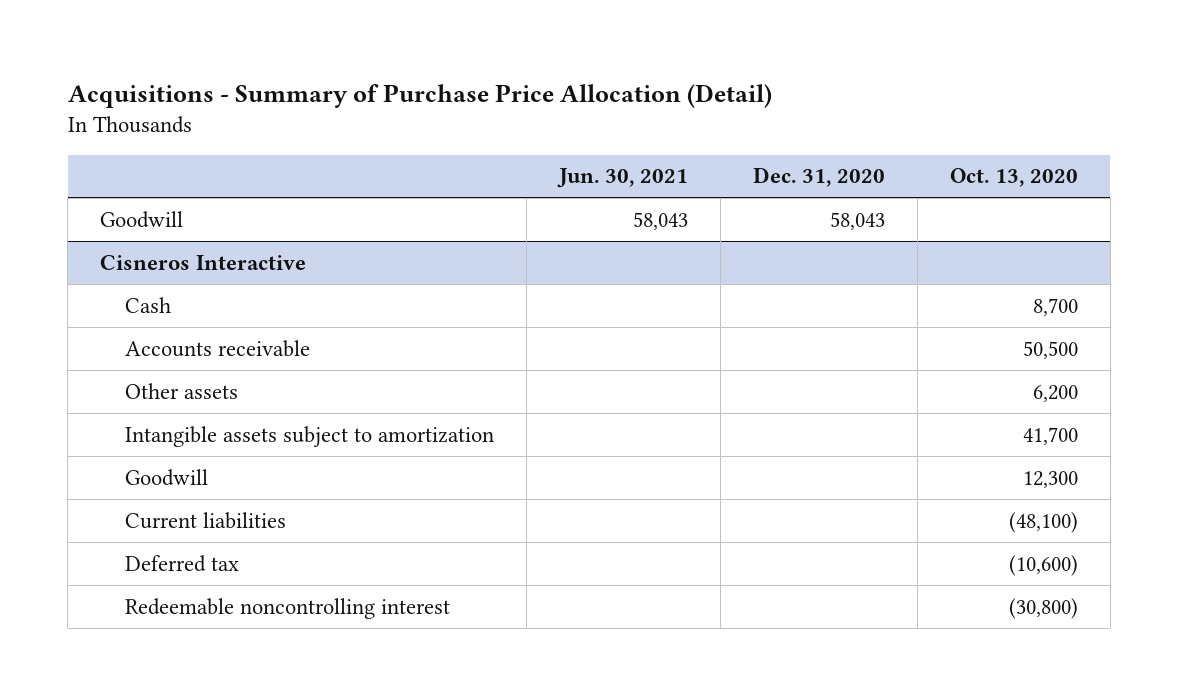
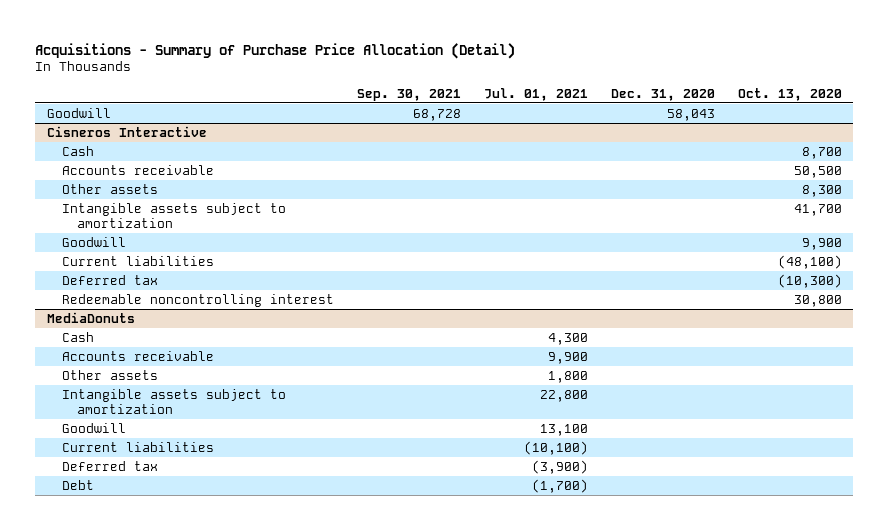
[557,168,689,189] Jun. 30, 2021 -> none
none -> [356,88,461,101] Sep. 30, 2021
none -> [483,87,588,101] Jul. 01, 2021
[1033,384,1079,402] 6,200 -> [801,184,842,197] 8,300
[1023,470,1079,488] 12,300 -> [801,237,842,250] 9,900
[1009,554,1079,576] (10,600) -> [777,273,842,288] (10,300)
[1009,597,1079,619] (30,800) -> [793,294,842,307] 30,800
none -> [46,311,135,323] MediaDonuts
none -> [61,331,94,342] Cash
none -> [61,350,214,361] Accounts receivable
none -> [61,369,158,380] Other assets
none -> [61,388,286,414] Intangible assets subject to amortization
none -> [61,422,126,433] Goodwill
none -> [61,441,214,452] Current liabilities
none -> [61,460,158,471] Deferred tax
none -> [61,479,94,490] Debt

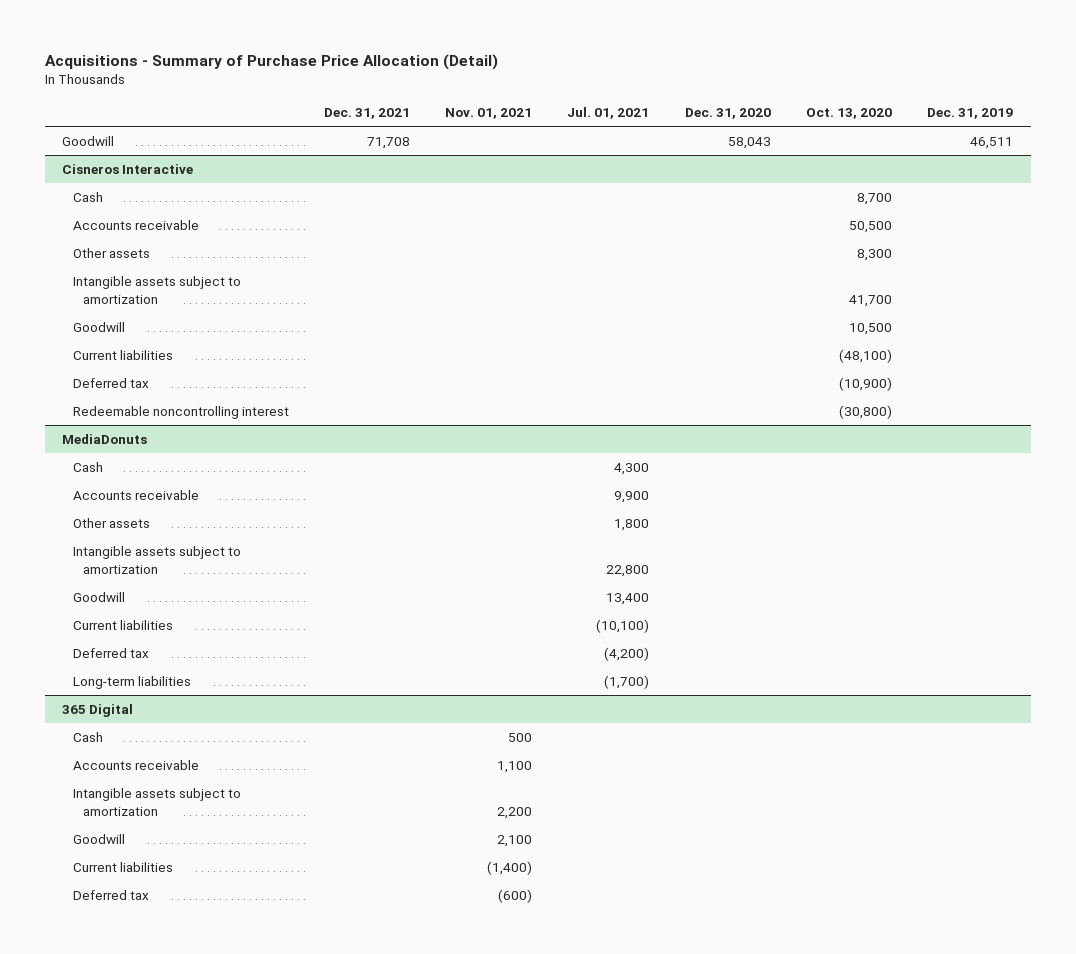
[356,88,461,101] Sep. 30, 2021 -> none
none -> [323,108,410,120] Dec. 31, 2021
none -> [445,108,533,120] Nov. 01, 2021
none -> [927,108,1014,120] Dec. 31, 2019
[801,237,842,250] 9,900 -> [849,323,893,336] 10,500
[777,273,842,288] (10,300) -> [839,377,893,392] (10,900)
[793,294,842,307] 30,800 -> [839,405,893,420] (30,800)
[539,423,588,436] 13,100 -> [606,593,650,606] 13,400
[531,459,588,474] (3,900) -> [604,647,650,662] (4,200)
[61,479,94,490] Debt -> [72,676,191,690] Long-term liabilities
none -> [62,704,134,718] 365 Digital
none -> [72,732,103,743] Cash
none -> [72,760,199,771] Accounts receivable
none -> [72,788,241,816] Intangible assets subject to amortization
none -> [72,834,125,845] Goodwill
none -> [72,862,173,873] Current liabilities
none -> [72,890,149,901] Deferred tax

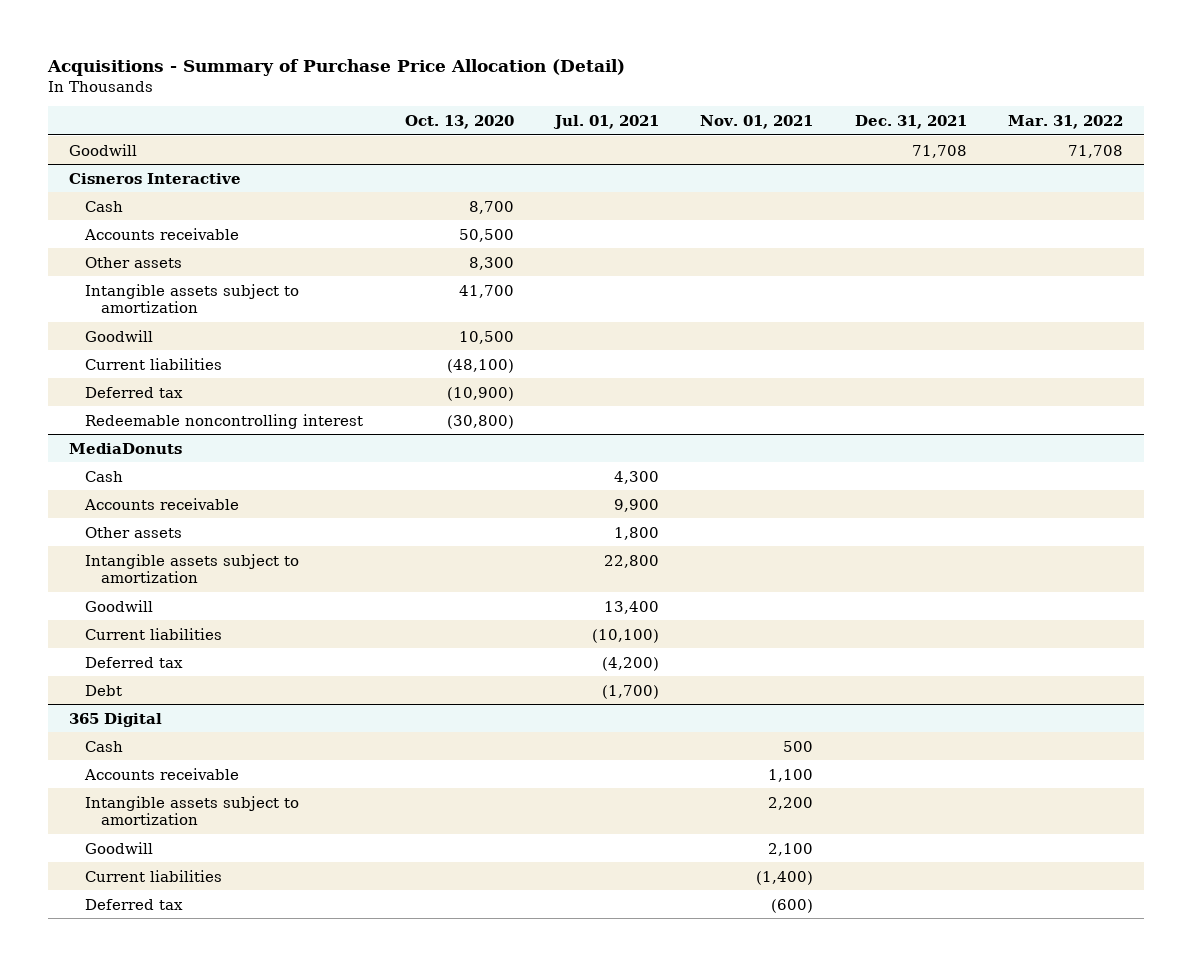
[684,108,771,120] Dec. 31, 2020 -> none
[927,108,1014,120] Dec. 31, 2019 -> none
none -> [1007,115,1123,130] Mar. 31, 2022
[72,676,191,690] Long-term liabilities -> [85,684,123,696] Debt

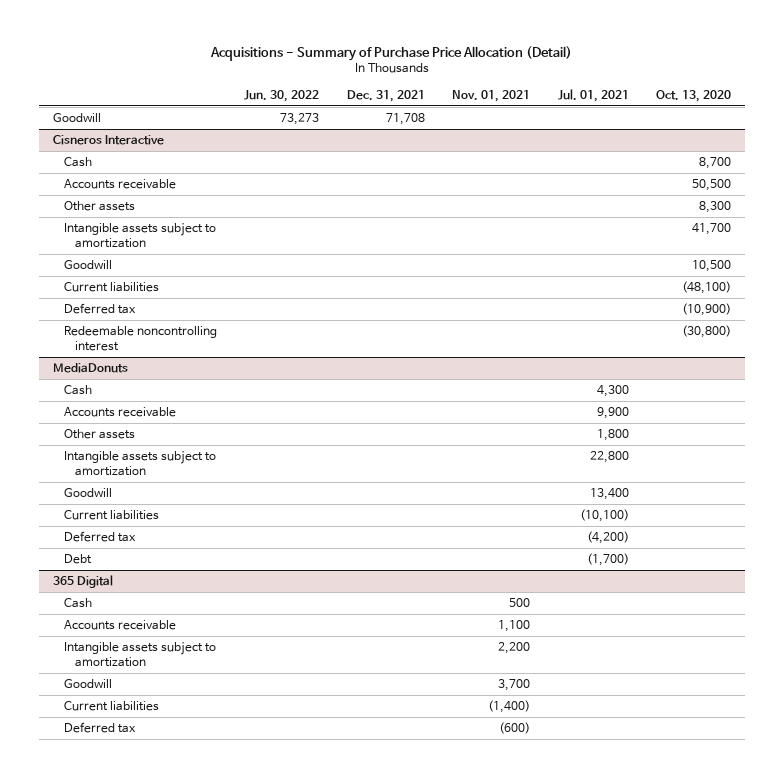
[1007,115,1123,130] Mar. 31, 2022 -> none
none -> [244,89,320,102] Jun. 30, 2022
[768,842,814,856] 2,100 -> [498,679,531,692] 3,700

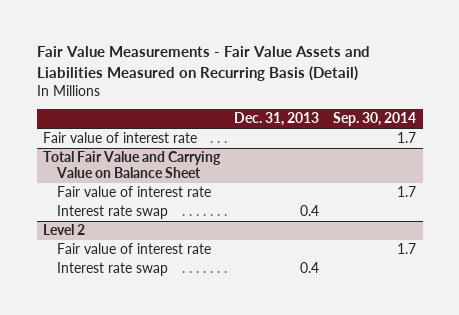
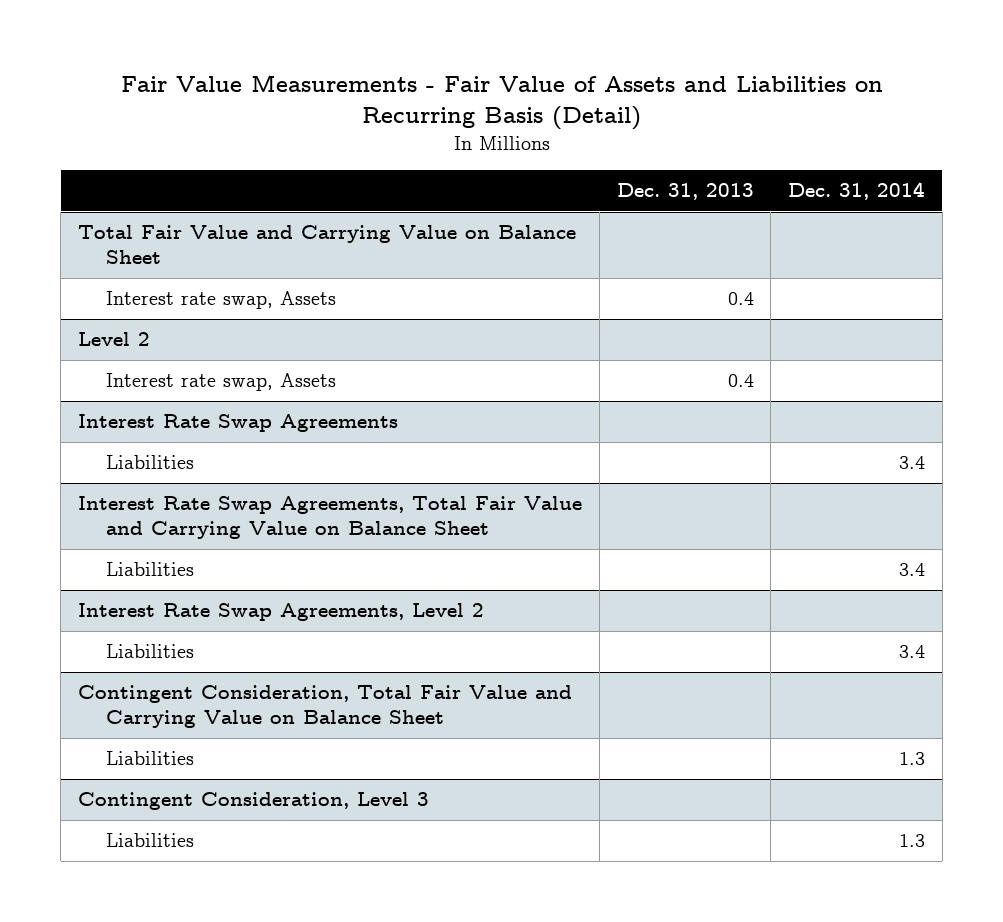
[36,46,370,81] Fair Value Measurements - Fair Value Assets and Liabilities Measured on Recurring Basis (Detail) -> [120,74,883,131] Fair Value Measurements - Fair Value of Assets and Liabilities on Recurring Basis (Detail)
[332,112,416,127] Sep. 30, 2014 -> none
none -> [788,182,926,201] Dec. 31, 2014
[43,132,198,144] Fair value of interest rate -> none
[56,186,211,198] Fair value of interest rate -> none
[56,205,168,220] Interest rate swap -> [106,291,337,310] Interest rate swap, Assets
[56,243,211,255] Fair value of interest rate -> none
[56,262,168,277] Interest rate swap -> [106,373,337,392] Interest rate swap, Assets
none -> [77,414,398,433] Interest Rate Swap Agreements
none -> [106,455,195,470] Liabilities
none -> [77,496,582,540] Interest Rate Swap Agreements, Total Fair Value and Carrying Value on Balance Sheet
none -> [106,562,195,577] Liabilities
none -> [77,603,484,622] Interest Rate Swap Agreements, Level 2
none -> [106,644,195,659] Liabilities
none -> [77,685,572,729] Contingent Consideration, Total Fair Value and Carrying Value on Balance Sheet
none -> [106,751,195,766] Liabilities
none -> [77,792,429,811] Contingent Consideration, Level 3
none -> [106,833,195,848] Liabilities

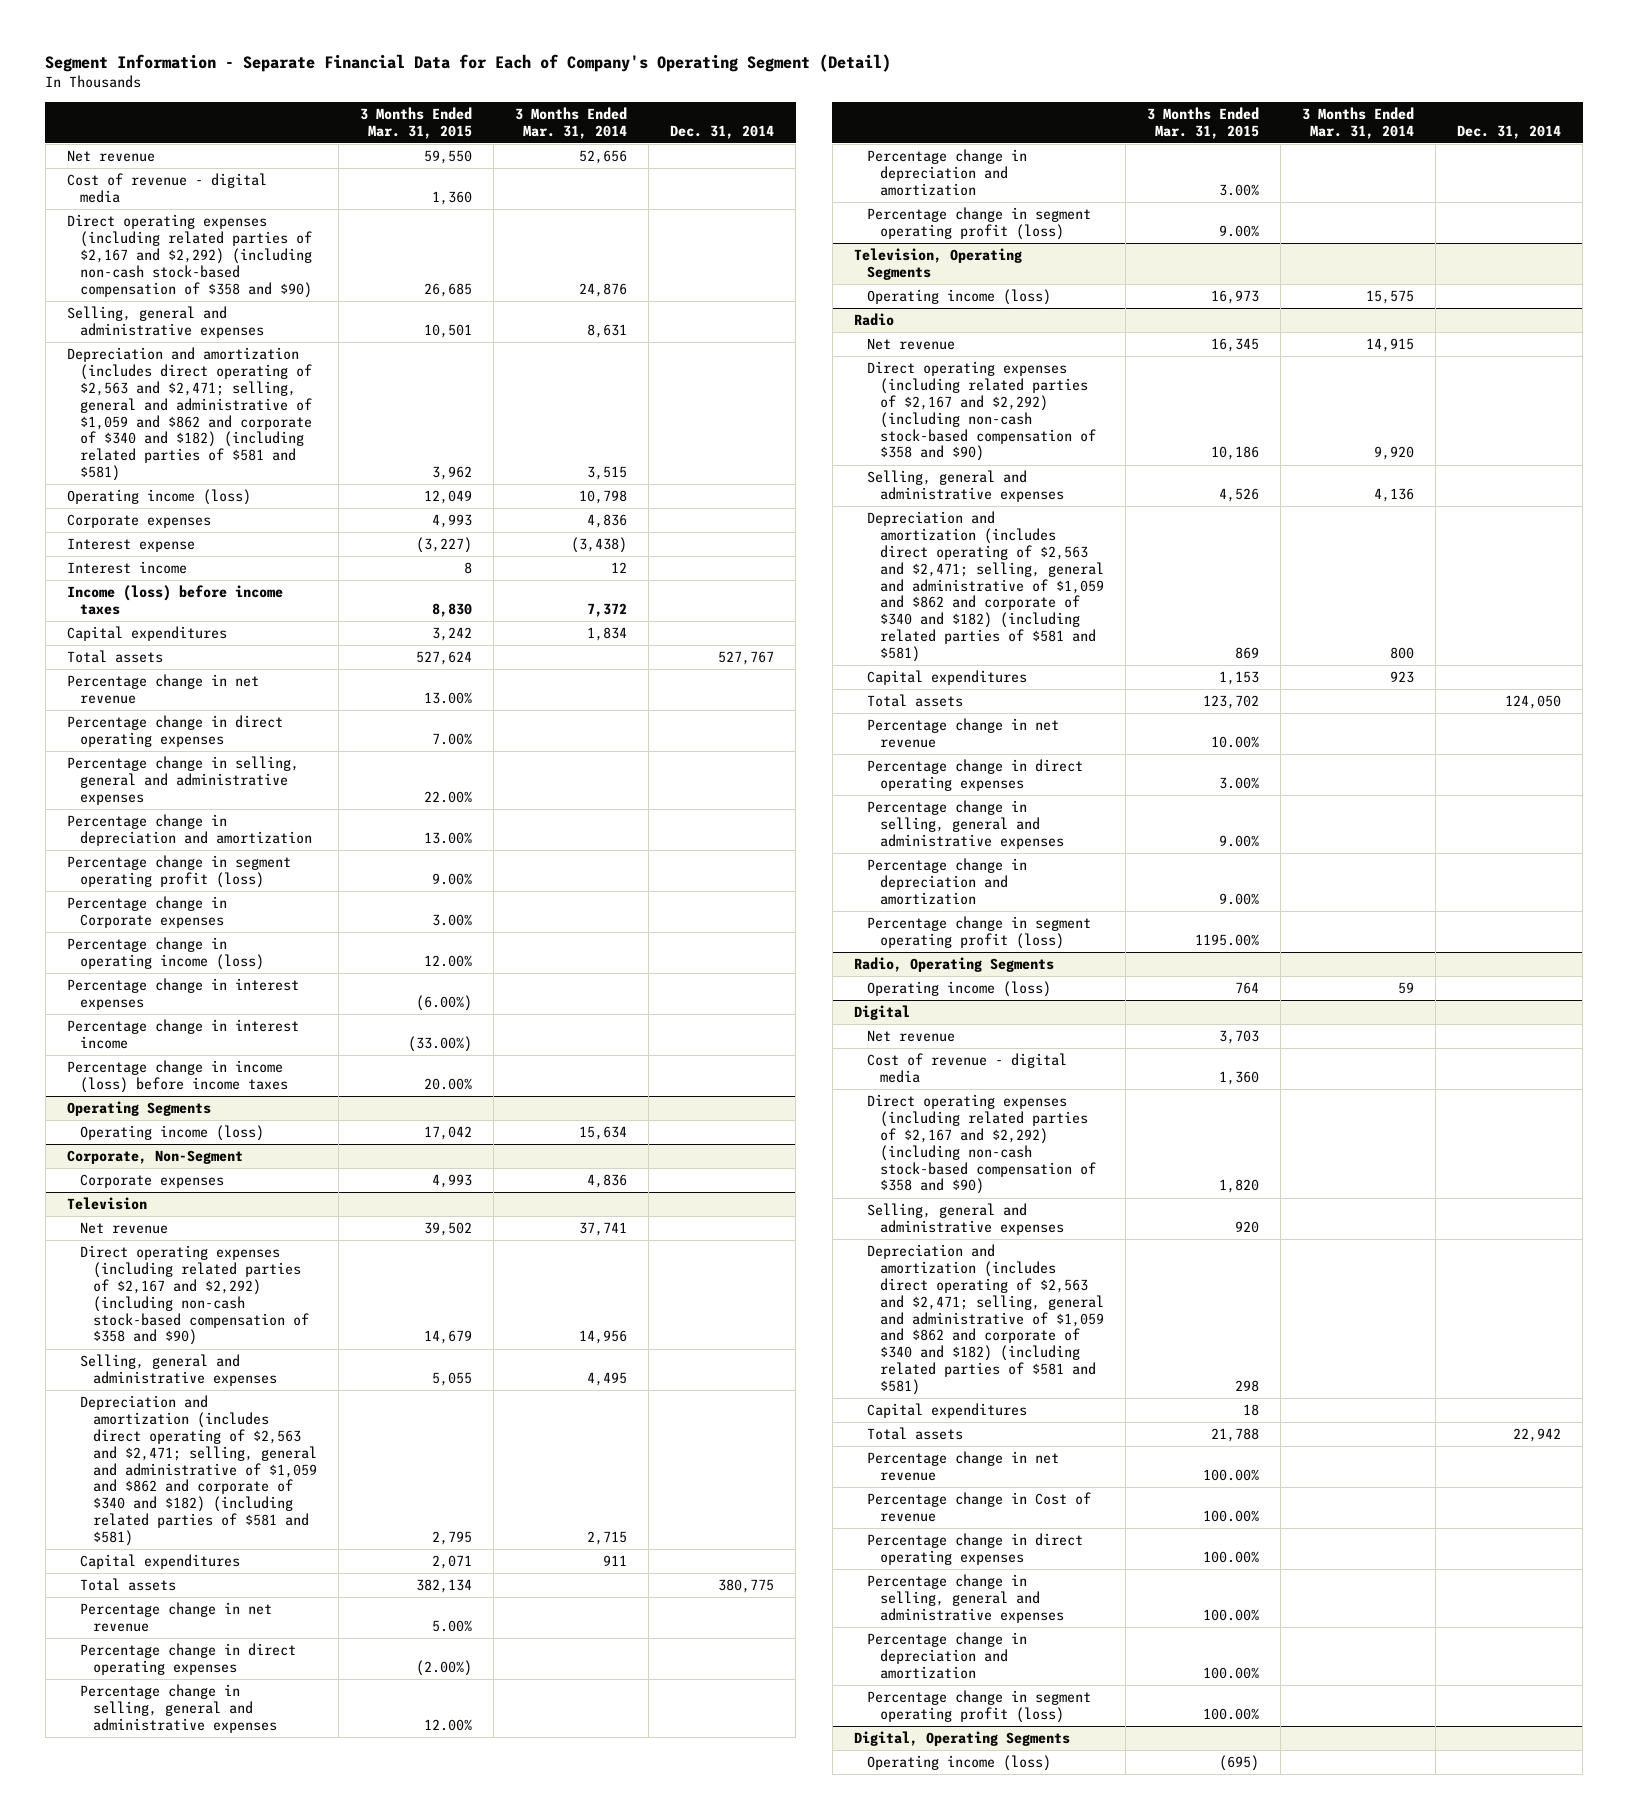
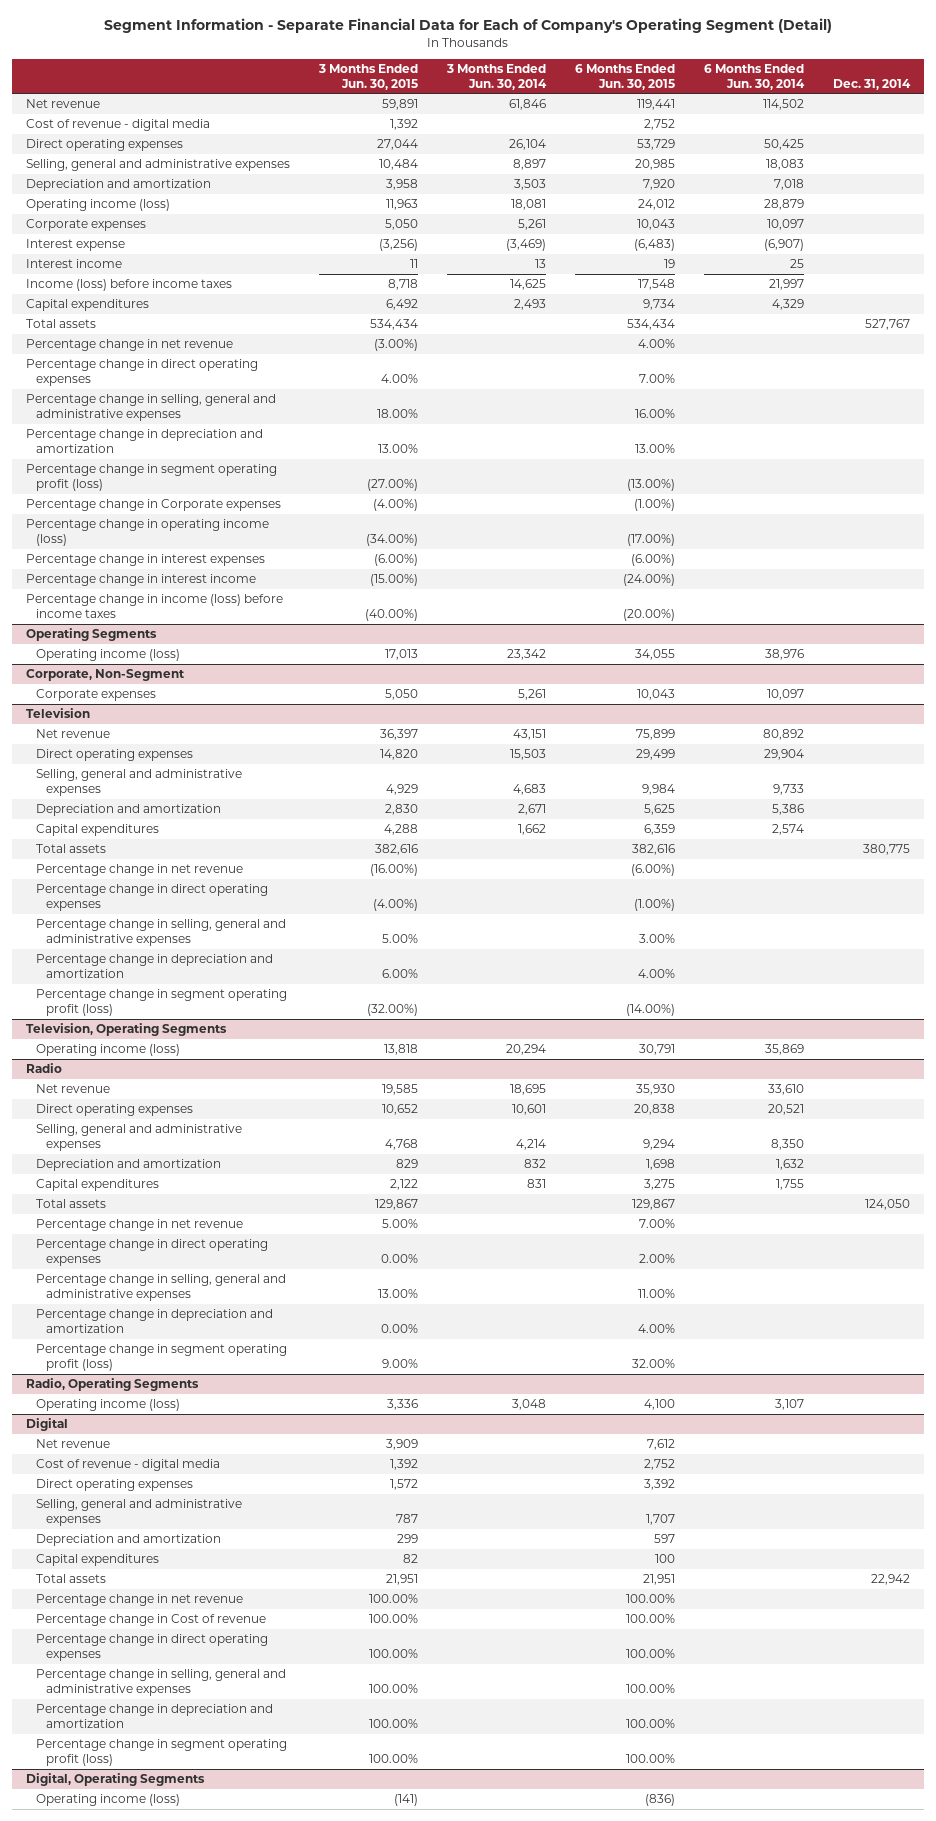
[359,106,472,139] 3 Months Ended Mar. 31, 2015 -> none
[515,106,628,139] 3 Months Ended Mar. 31, 2014 -> none
none -> [318,63,419,90] 3 Months Ended Jun. 30, 2015
none -> [446,63,548,90] 3 Months Ended Jun. 30, 2014
none -> [574,63,675,90] 6 Months Ended Jun. 30, 2015
none -> [703,63,805,90] 6 Months Ended Jun. 30, 2014
[66,214,312,298] Direct operating expenses (including related parties of $2,167 and $2,292) (including non-cash stock-based compensation of $358 and $90) -> [26,138,184,151] Direct operating expenses
[66,347,312,482] Depreciation and amortization (includes direct operating of $2,563 and $2,471; selling, general and administrative of $1,059 and $862 and corporate of $340 and $182) (including related parties of $581 and $581) -> [26,178,212,191] Depreciation and amortization
[79,1245,309,1346] Direct operating expenses (including related parties of $2,167 and $2,292) (including non-cash stock-based compensation of $358 and $90) -> [36,748,194,761] Direct operating expenses
[79,1395,317,1546] Depreciation and amortization (includes direct operating of $2,563 and $2,471; selling, general and administrative of $1,059 and $862 and corporate of $340 and $182) (including related parties of $581 and $581) -> [36,803,222,816] Depreciation and amortization
[866,361,1096,462] Direct operating expenses (including related parties of $2,167 and $2,292) (including non-cash stock-based compensation of $358 and $90) -> [36,1103,194,1116] Direct operating expenses
[866,511,1104,662] Depreciation and amortization (includes direct operating of $2,563 and $2,471; selling, general and administrative of $1,059 and $862 and corporate of $340 and $182) (including related parties of $581 and $581) -> [36,1158,222,1171] Depreciation and amortization
[866,1094,1096,1195] Direct operating expenses (including related parties of $2,167 and $2,292) (including non-cash stock-based compensation of $358 and $90) -> [36,1478,194,1491] Direct operating expenses
[866,1244,1104,1395] Depreciation and amortization (includes direct operating of $2,563 and $2,471; selling, general and administrative of $1,059 and $862 and corporate of $340 and $182) (including related parties of $581 and $581) -> [36,1533,222,1546] Depreciation and amortization

